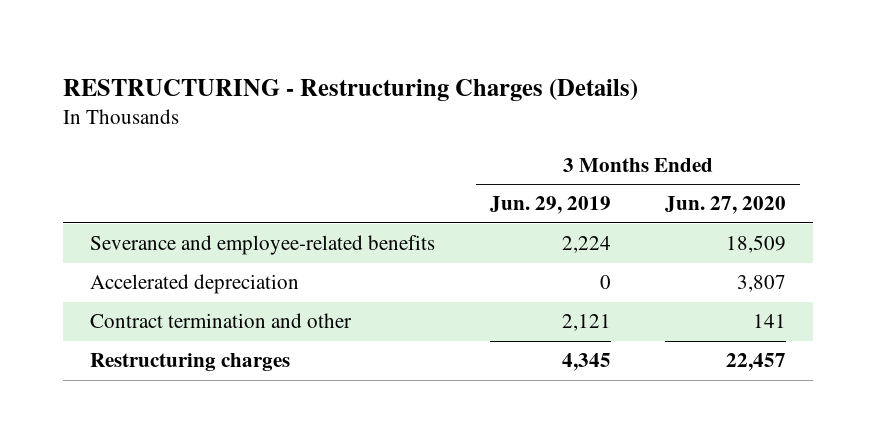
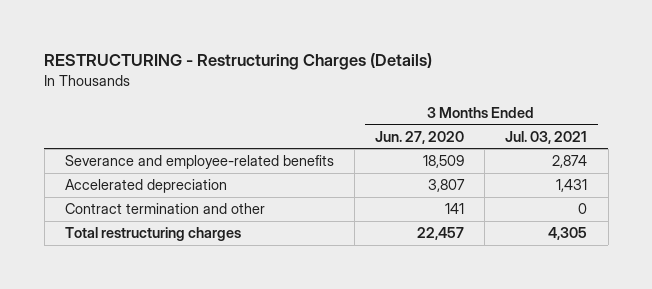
[489,196,611,215] Jun. 29, 2019 -> none
none -> [505,130,588,144] Jul. 03, 2021
[90,353,291,372] Restructuring charges -> [64,227,241,242] Total restructuring charges

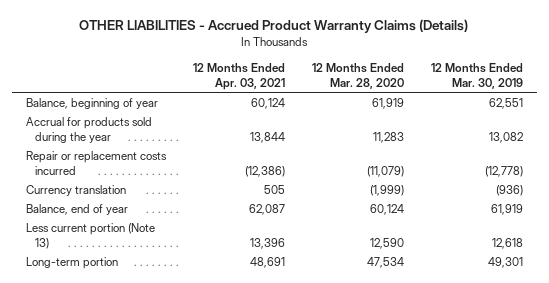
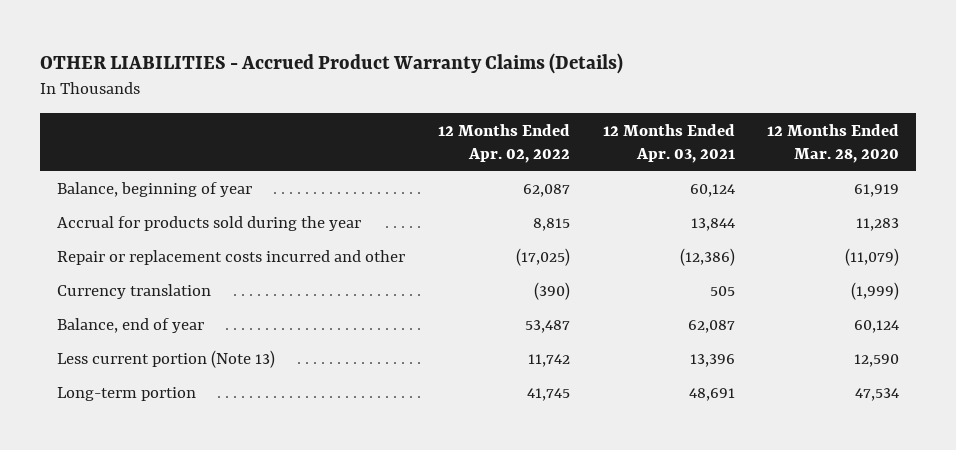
[430,62,523,89] 12 Months Ended Mar. 30, 2019 -> none
none -> [437,123,570,164] 12 Months Ended Apr. 02, 2022
[25,150,167,176] Repair or replacement costs incurred -> [56,250,405,266] Repair or replacement costs incurred and other

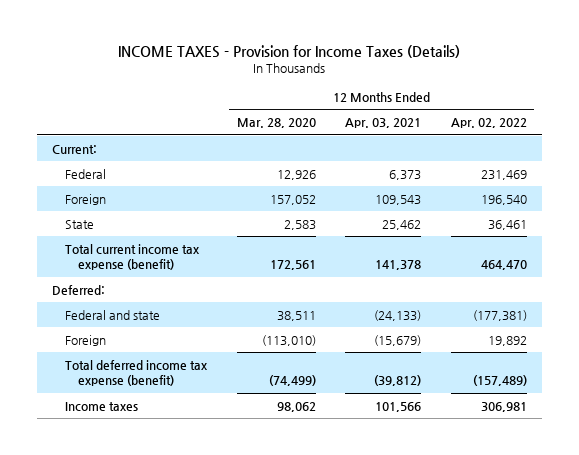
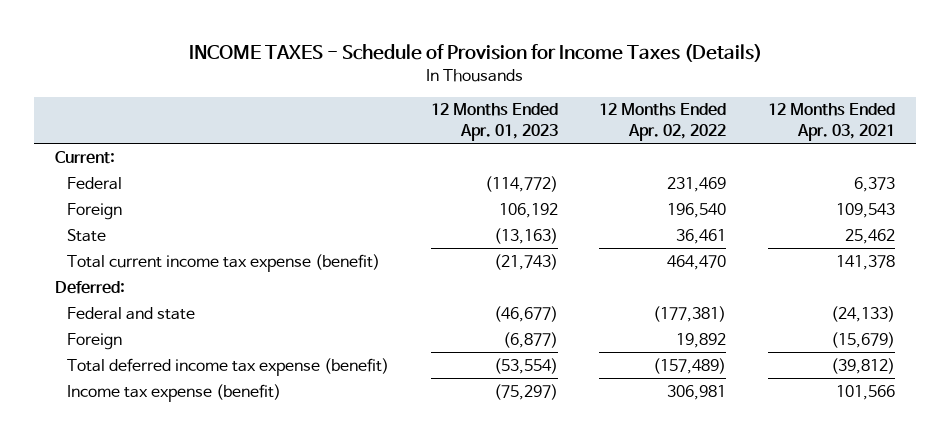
[118,44,461,58] INCOME TAXES - Provision for Income Taxes (Details) -> [188,44,762,63] INCOME TAXES - Schedule of Provision for Income Taxes (Details)
[236,118,316,129] Mar. 28, 2020 -> none
none -> [430,103,558,141] 12 Months Ended Apr. 01, 2023
[64,401,138,411] Income taxes -> [67,383,282,402] Income tax expense (benefit)

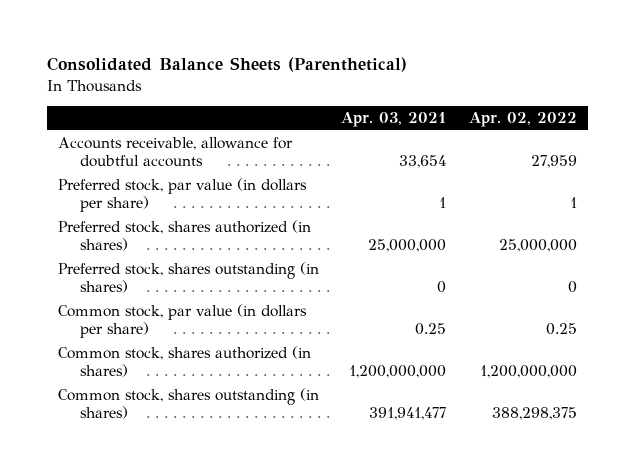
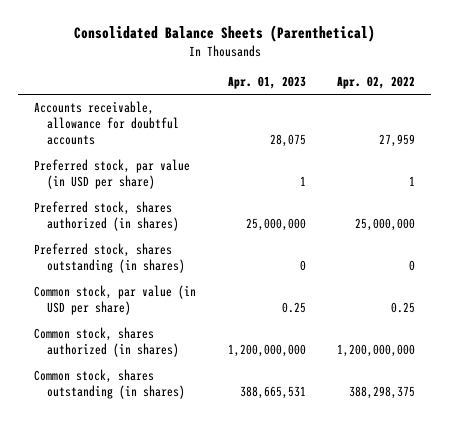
[341,112,447,128] Apr. 03, 2021 -> none
none -> [227,75,306,89] Apr. 01, 2023
[57,177,307,213] Preferred stock, par value (in dollars per share) -> [33,159,190,190] Preferred stock, par value (in USD per share)
[57,303,307,339] Common stock, par value (in dollars per share) -> [33,285,196,316] Common stock, par value (in USD per share)

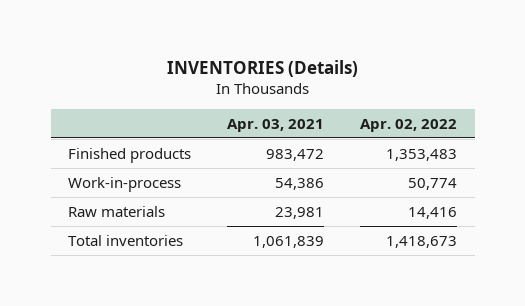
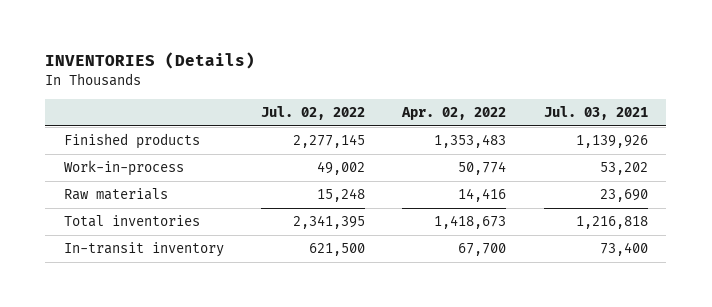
[227,118,325,132] Apr. 03, 2021 -> none
none -> [261,105,366,120] Jul. 02, 2022
none -> [543,105,648,120] Jul. 03, 2021
none -> [63,242,224,258] In-transit inventory

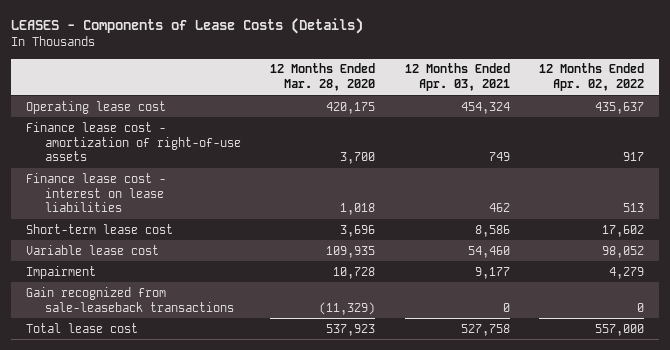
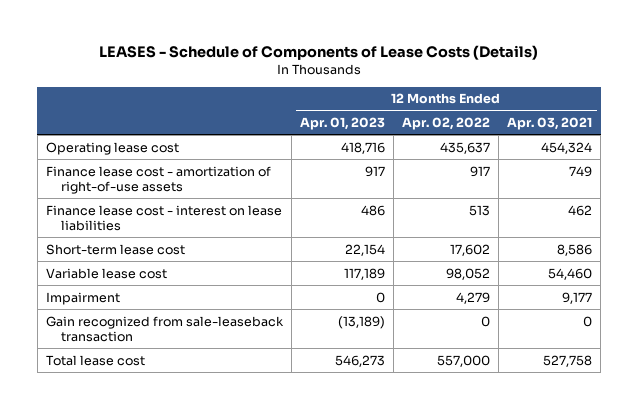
[11,18,364,35] LEASES - Components of Lease Costs (Details) -> [99,44,539,60] LEASES - Schedule of Components of Lease Costs (Details)
[270,63,376,92] 12 Months Ended Mar. 28, 2020 -> none
none -> [299,117,385,131] Apr. 01, 2023
[25,286,235,312] Gain recognized from sale-leaseback transactions -> [45,315,284,342] Gain recognized from sale-leaseback transaction

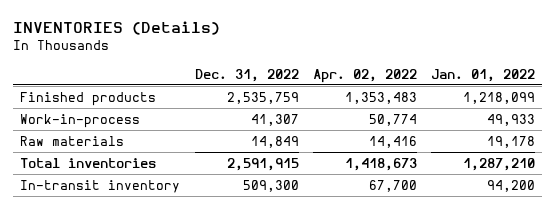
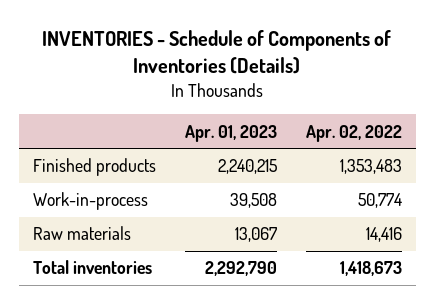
[13,20,221,35] INVENTORIES (Details) -> [42,29,392,75] INVENTORIES - Schedule of Components of Inventories (Details)
[194,68,299,82] Dec. 31, 2022 -> none
[431,68,536,82] Jan. 01, 2022 -> none
none -> [184,124,277,142] Apr. 01, 2023
[20,179,181,193] In-transit inventory -> none

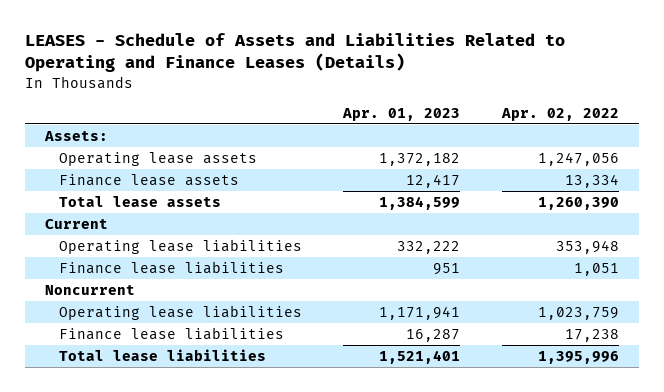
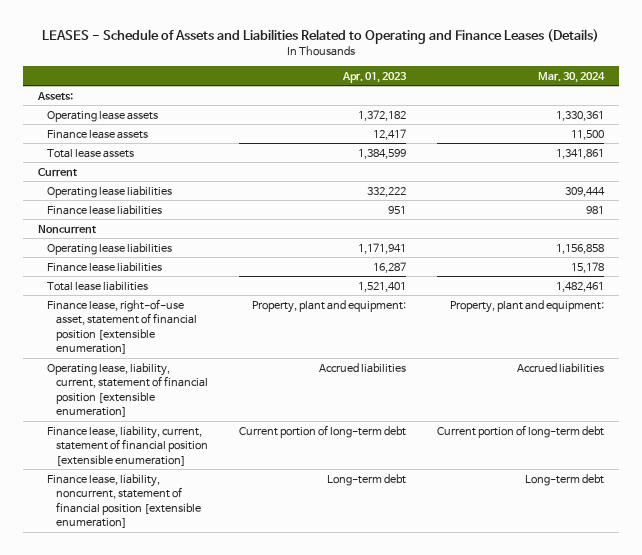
[500,107,619,121] Apr. 02, 2022 -> none
none -> [537,71,605,83] Mar. 30, 2024
none -> [46,298,197,355] Finance lease, right-of-use asset, statement of financial position [extensible enumeration]
none -> [46,362,208,418] Operating lease, liability, current, statement of financial position [extensible enumeration]
none -> [46,425,208,466] Finance lease, liability, current, statement of financial position [extensible enumeration]
none -> [46,473,201,529] Finance lease, liability, noncurrent, statement of financial position [extensible enumeration]

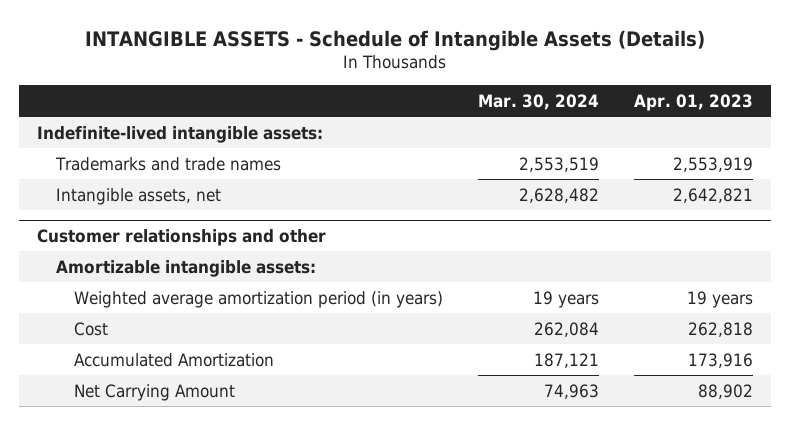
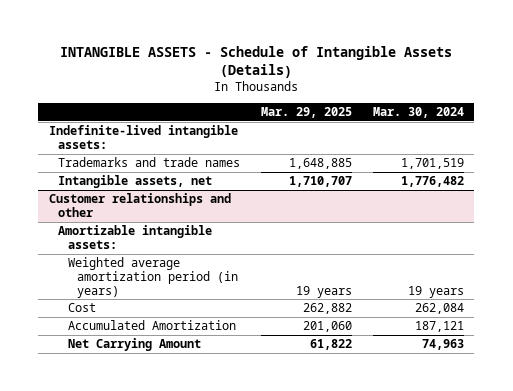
[634,93,754,111] Apr. 01, 2023 -> none
none -> [261,107,353,119] Mar. 29, 2025
[519,156,600,172] 2,553,519 -> [401,158,465,170] 1,701,519
[519,187,600,203] 2,628,482 -> [401,176,465,188] 1,776,482

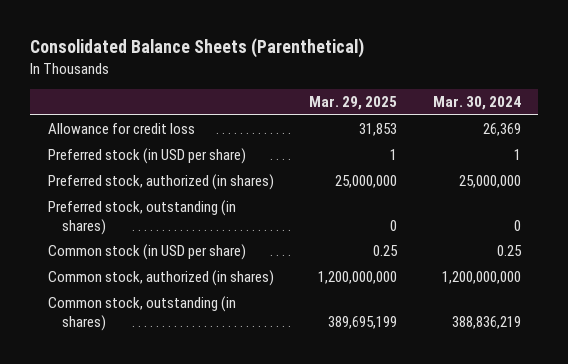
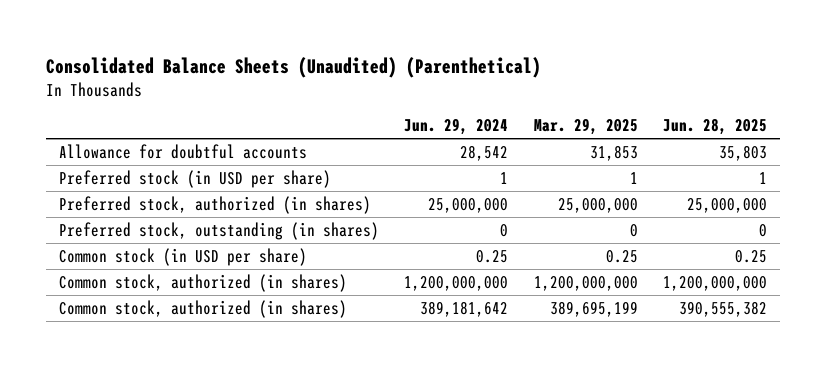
[29,38,364,59] Consolidated Balance Sheets (Parenthetical) -> [46,56,542,78] Consolidated Balance Sheets (Unaudited) (Parenthetical)
[432,96,521,111] Mar. 30, 2024 -> none
none -> [404,118,509,136] Jun. 29, 2024
none -> [663,118,768,136] Jun. 28, 2025
[47,123,195,135] Allowance for credit loss -> [58,143,307,159] Allowance for doubtful accounts
[47,296,236,331] Common stock, outstanding (in shares) -> [58,299,347,318] Common stock, authorized (in shares)

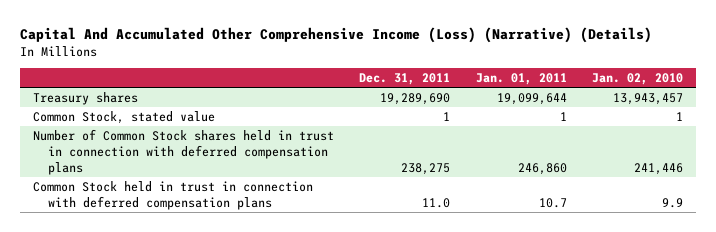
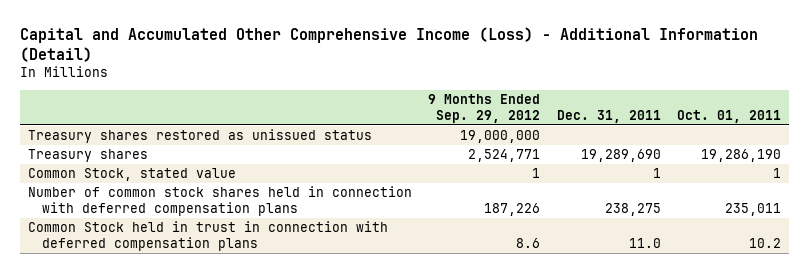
[19,27,652,44] Capital And Accumulated Other Comprehensive Income (Loss) (Narrative) (Details) -> [19,26,758,62] Capital and Accumulated Other Comprehensive Income (Loss) - Additional Information (Detail)
[475,72,567,85] Jan. 01, 2011 -> none
[592,72,684,85] Jan. 02, 2010 -> none
none -> [428,94,541,123] 9 Months Ended Sep. 29, 2012
none -> [676,109,781,123] Oct. 01, 2011
none -> [28,129,373,144] Treasury shares restored as unissued status
[32,128,334,175] Number of Common Stock shares held in trust in connection with deferred compensation plans -> [28,186,413,217] Number of common stock shares held in connection with deferred compensation plans

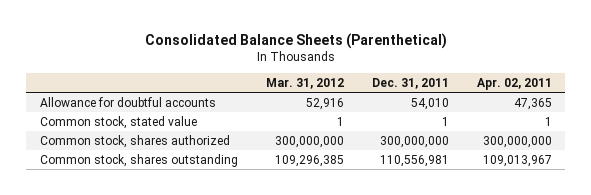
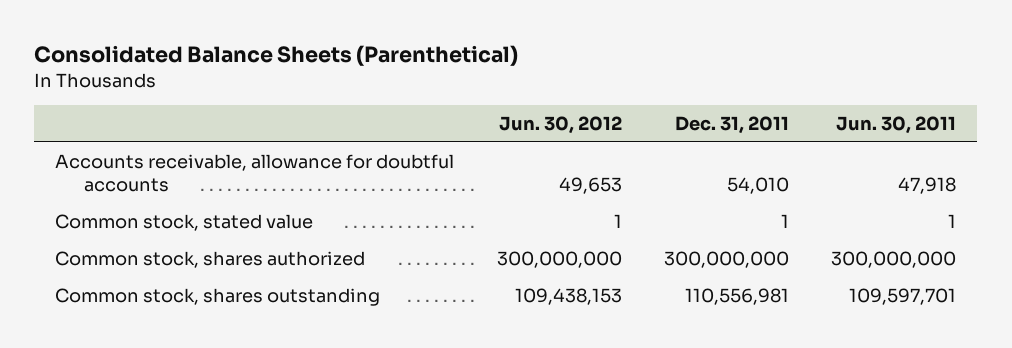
[265,78,344,90] Mar. 31, 2012 -> none
[476,78,552,91] Apr. 02, 2011 -> none
none -> [498,115,622,134] Jun. 30, 2012
none -> [836,115,957,134] Jun. 30, 2011
[39,96,216,107] Allowance for doubtful accounts -> [55,154,455,193] Accounts receivable, allowance for doubtful accounts

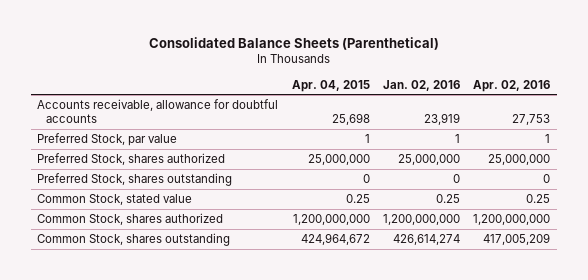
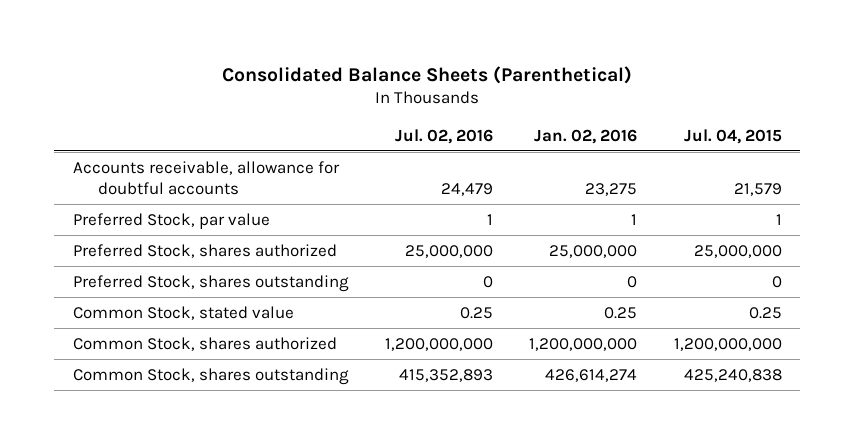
[291,79,370,92] Apr. 04, 2015 -> none
[473,79,551,92] Apr. 02, 2016 -> none
none -> [394,128,493,144] Jul. 02, 2016
none -> [683,128,782,144] Jul. 04, 2015
[424,113,461,126] 23,919 -> [585,183,638,197] 23,275

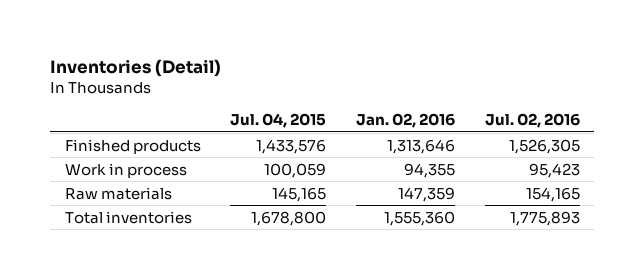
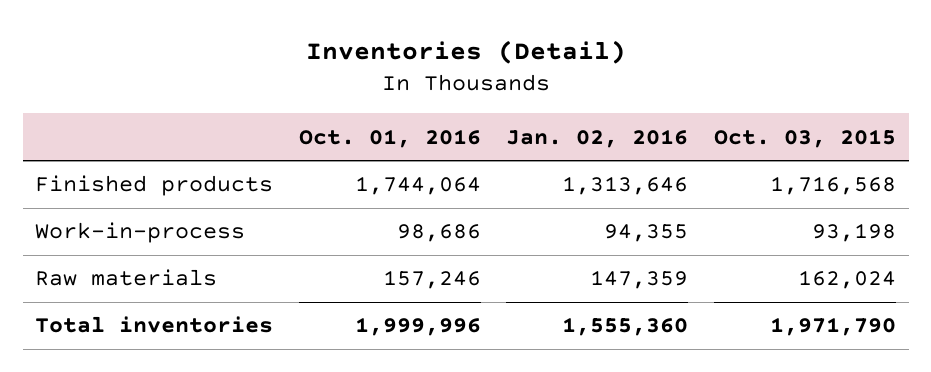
[230,113,327,129] Jul. 04, 2015 -> none
[484,113,580,129] Jul. 02, 2016 -> none
none -> [298,128,481,148] Oct. 01, 2016
none -> [713,128,896,148] Oct. 03, 2015
[64,162,187,178] Work in process -> [35,222,246,244] Work-in-process

